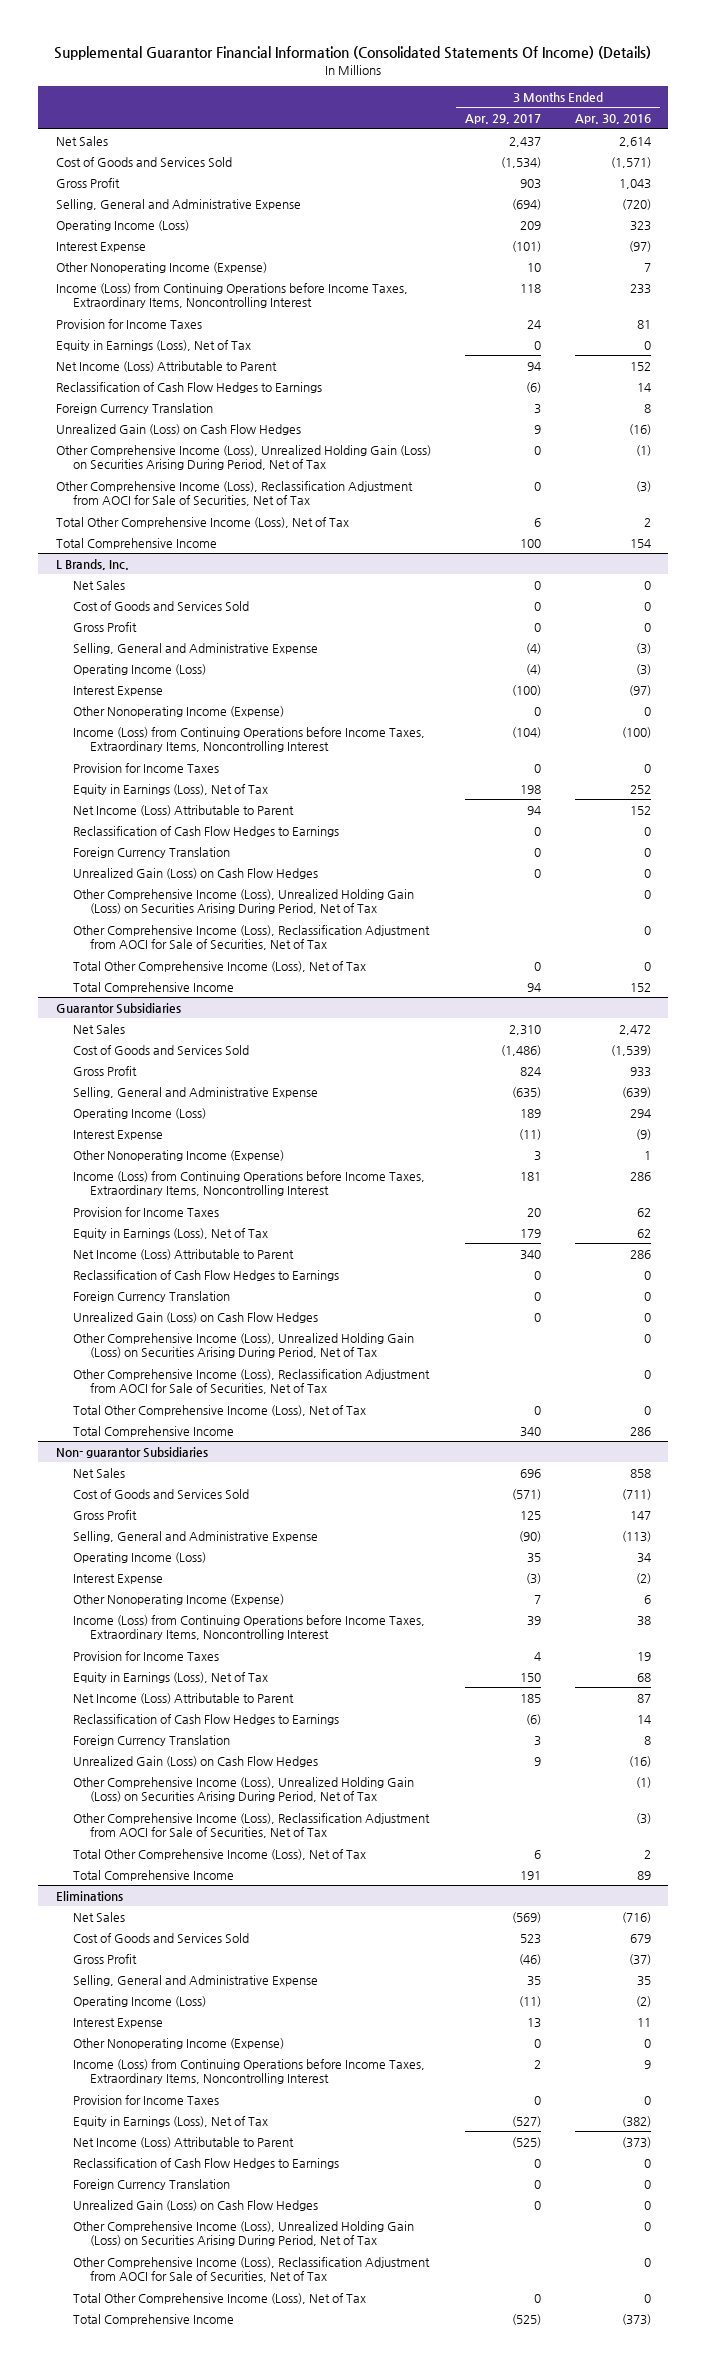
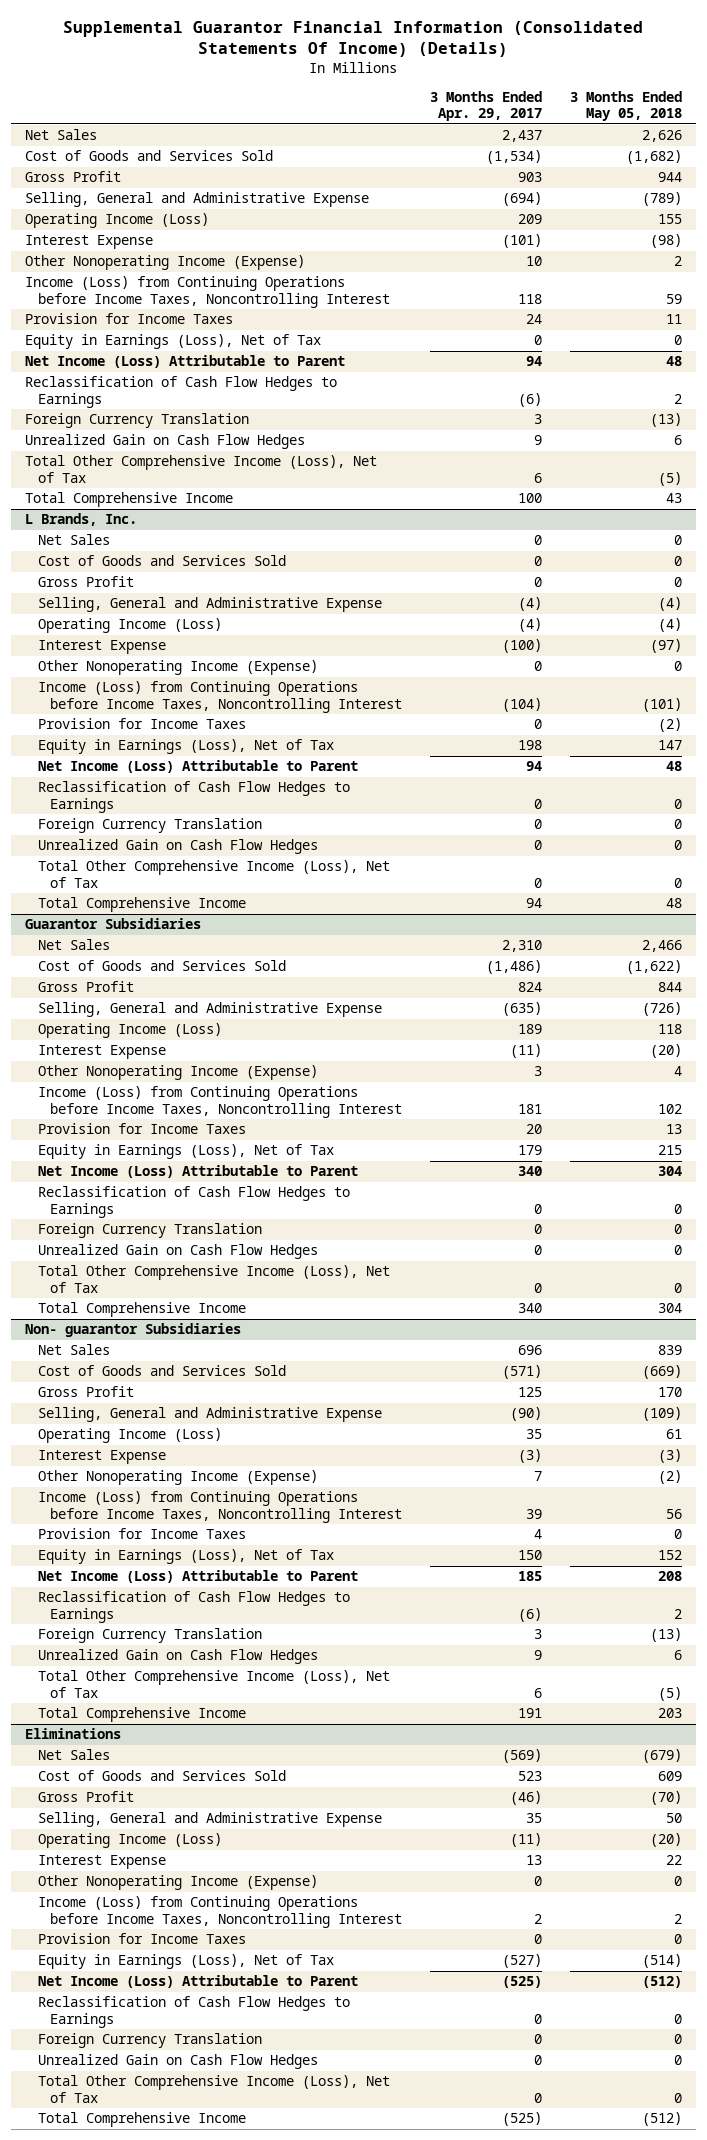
[575,114,652,125] Apr. 30, 2016 -> none
none -> [569,91,682,122] 3 Months Ended May 05, 2018
[55,282,408,309] Income (Loss) from Continuing Operations before Income Taxes, Extraordinary Items, Noncontrolling Interest -> [25,276,390,308] Income (Loss) from Continuing Operations before Income Taxes, Noncontrolling Interest
[55,444,431,471] Other Comprehensive Income (Loss), Unrealized Holding Gain (Loss) on Securities Arising During Period, Net of Tax -> none
[55,480,413,507] Other Comprehensive Income (Loss), Reclassification Adjustment from AOCI for Sale of Securities, Net of Tax -> none
[55,423,301,435] Unrealized Gain (Loss) on Cash Flow Hedges -> [25,434,306,450] Unrealized Gain on Cash Flow Hedges
[72,726,425,753] Income (Loss) from Continuing Operations before Income Taxes, Extraordinary Items, Noncontrolling Interest -> [37,681,402,713] Income (Loss) from Continuing Operations before Income Taxes, Noncontrolling Interest
[72,888,414,915] Other Comprehensive Income (Loss), Unrealized Holding Gain (Loss) on Securities Arising During Period, Net of Tax -> none
[72,924,430,951] Other Comprehensive Income (Loss), Reclassification Adjustment from AOCI for Sale of Securities, Net of Tax -> none
[72,867,318,879] Unrealized Gain (Loss) on Cash Flow Hedges -> [37,839,318,855] Unrealized Gain on Cash Flow Hedges
[72,1170,425,1197] Income (Loss) from Continuing Operations before Income Taxes, Extraordinary Items, Noncontrolling Interest -> [37,1086,402,1118] Income (Loss) from Continuing Operations before Income Taxes, Noncontrolling Interest
[72,1332,414,1359] Other Comprehensive Income (Loss), Unrealized Holding Gain (Loss) on Securities Arising During Period, Net of Tax -> none
[72,1368,430,1395] Other Comprehensive Income (Loss), Reclassification Adjustment from AOCI for Sale of Securities, Net of Tax -> none
[72,1311,318,1323] Unrealized Gain (Loss) on Cash Flow Hedges -> [37,1244,318,1260] Unrealized Gain on Cash Flow Hedges
[72,1614,425,1641] Income (Loss) from Continuing Operations before Income Taxes, Extraordinary Items, Noncontrolling Interest -> [37,1491,402,1523] Income (Loss) from Continuing Operations before Income Taxes, Noncontrolling Interest
[72,1776,414,1803] Other Comprehensive Income (Loss), Unrealized Holding Gain (Loss) on Securities Arising During Period, Net of Tax -> none
[72,1812,430,1839] Other Comprehensive Income (Loss), Reclassification Adjustment from AOCI for Sale of Securities, Net of Tax -> none
[72,1755,318,1767] Unrealized Gain (Loss) on Cash Flow Hedges -> [37,1649,318,1665] Unrealized Gain on Cash Flow Hedges
[72,2058,425,2085] Income (Loss) from Continuing Operations before Income Taxes, Extraordinary Items, Noncontrolling Interest -> [37,1896,402,1928] Income (Loss) from Continuing Operations before Income Taxes, Noncontrolling Interest
[72,2220,414,2247] Other Comprehensive Income (Loss), Unrealized Holding Gain (Loss) on Securities Arising During Period, Net of Tax -> none
[72,2256,430,2283] Other Comprehensive Income (Loss), Reclassification Adjustment from AOCI for Sale of Securities, Net of Tax -> none
[72,2199,318,2211] Unrealized Gain (Loss) on Cash Flow Hedges -> [37,2054,318,2070] Unrealized Gain on Cash Flow Hedges

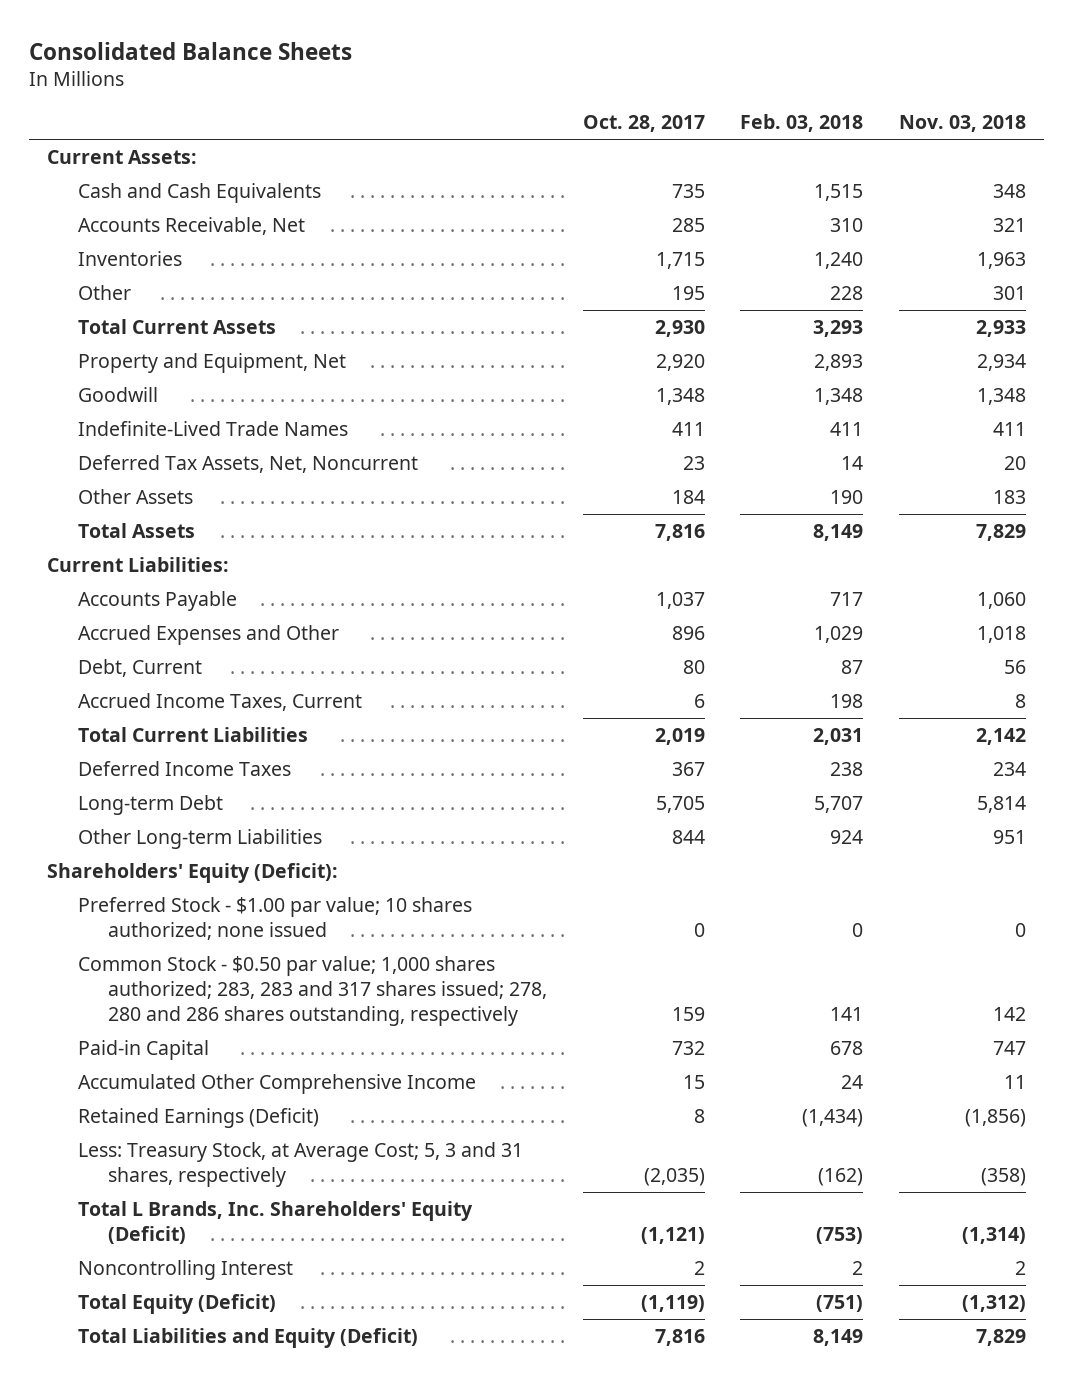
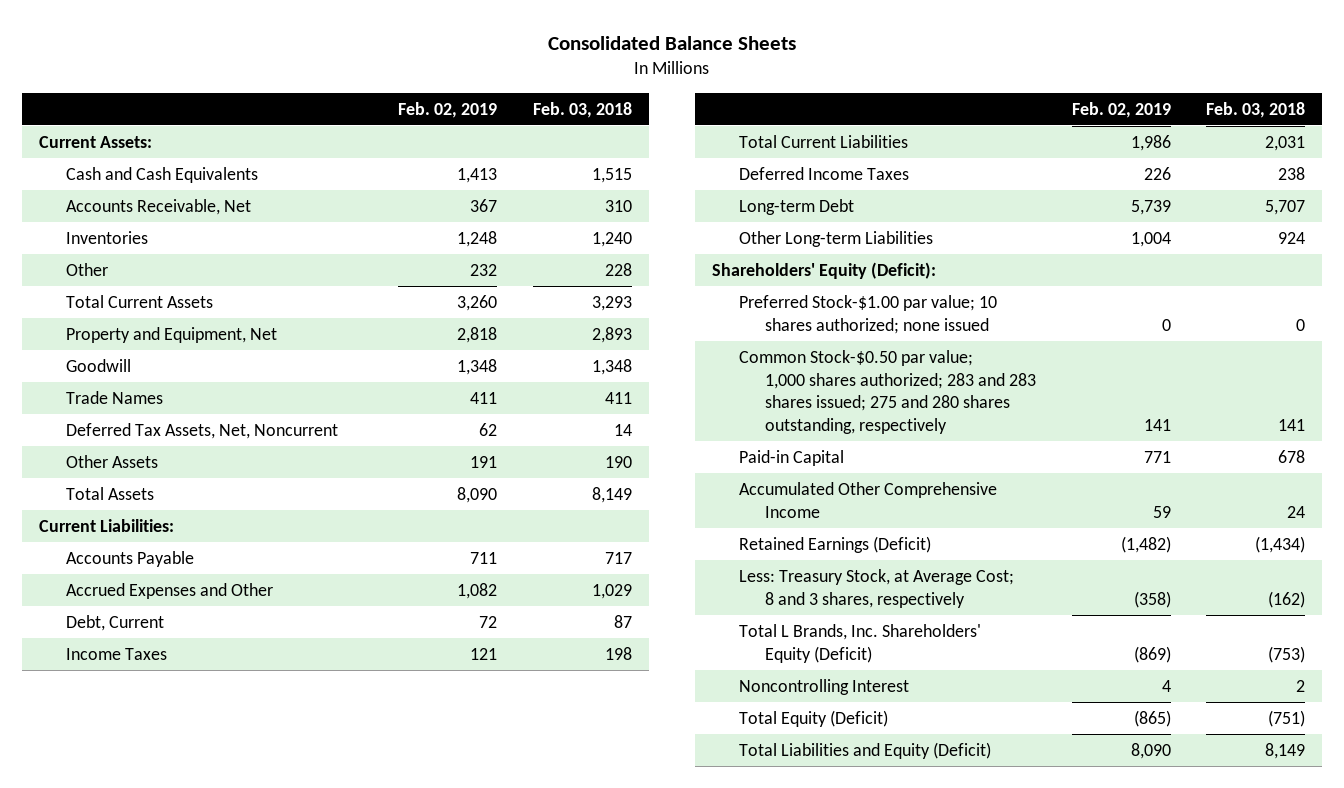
[582,115,705,133] Oct. 28, 2017 -> none
[899,115,1027,133] Nov. 03, 2018 -> none
none -> [398,101,498,118] Feb. 02, 2019
[77,421,348,437] Indefinite-Lived Trade Names -> [65,390,163,404] Trade Names
[77,693,362,712] Accrued Income Taxes, Current -> [65,647,167,660] Income Taxes
[77,897,472,941] Preferred Stock - $1.00 par value; 10 shares authorized; none issued -> [738,294,997,334] Preferred Stock-$1.00 par value; 10 shares authorized; none issued
[77,956,547,1027] Common Stock - $0.50 par value; 1,000 shares authorized; 283, 283 and 317 shares issued; 278, 280 and 286 shares outstanding, respectively -> [738,349,1037,434] Common Stock-$0.50 par value; 1,000 shares authorized; 283 and 283 shares issued; 275 and 280 shares outstanding, respectively
[77,1142,523,1188] Less: Treasury Stock, at Average Cost; 5, 3 and 31 shares, respectively -> [738,568,1014,608] Less: Treasury Stock, at Average Cost; 8 and 3 shares, respectively

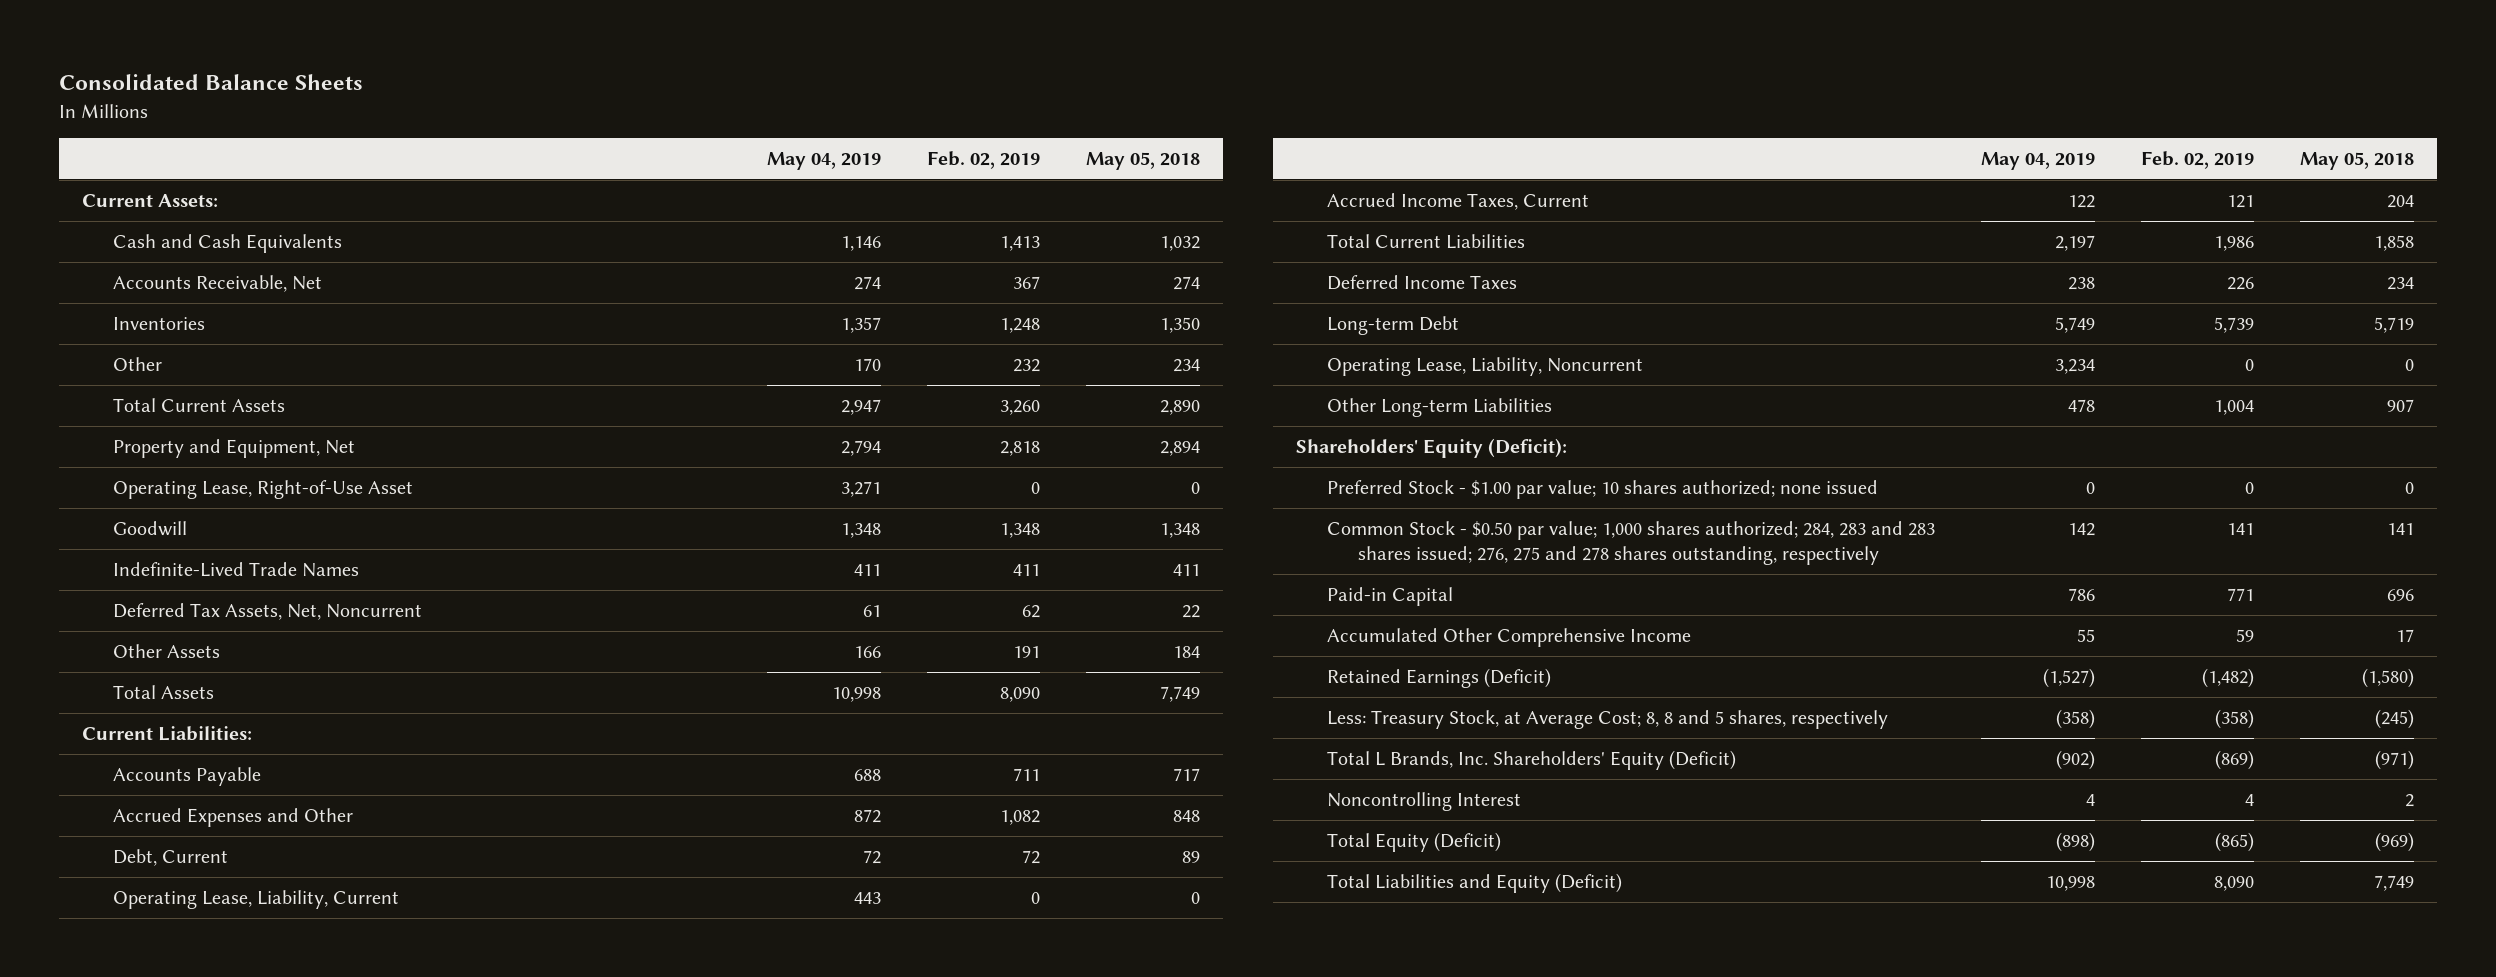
[532,101,632,118] Feb. 03, 2018 -> none
none -> [766,151,881,170] May 04, 2019
none -> [1085,151,1200,170] May 05, 2018
none -> [113,480,414,500] Operating Lease, Right-of-Use Asset
[65,390,163,404] Trade Names -> [113,562,360,578] Indefinite-Lived Trade Names
none -> [113,890,400,910] Operating Lease, Liability, Current
[65,647,167,660] Income Taxes -> [1327,193,1590,211] Accrued Income Taxes, Current
none -> [1327,357,1644,377] Operating Lease, Liability, Noncurrent
[738,294,997,334] Preferred Stock-$1.00 par value; 10 shares authorized; none issued -> [1327,480,1879,500] Preferred Stock - $1.00 par value; 10 shares authorized; none issued
[738,349,1037,434] Common Stock-$0.50 par value; 1,000 shares authorized; 283 and 283 shares issued; 275 and 280 shares outstanding, respectively -> [1327,521,1936,566] Common Stock - $0.50 par value; 1,000 shares authorized; 284, 283 and 283 shares issued; 276, 275 and 278 shares outstanding, respectively
[738,568,1014,608] Less: Treasury Stock, at Average Cost; 8 and 3 shares, respectively -> [1327,710,1889,730] Less: Treasury Stock, at Average Cost; 8, 8 and 5 shares, respectively

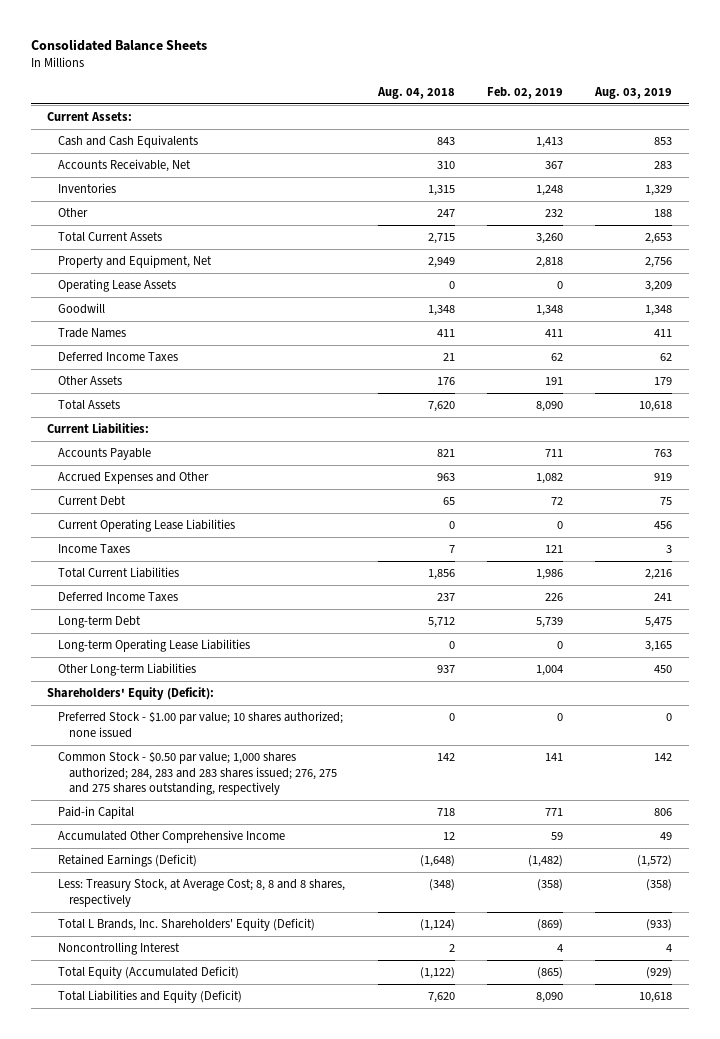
[766,151,881,170] May 04, 2019 -> none
[1085,151,1200,170] May 05, 2018 -> none
none -> [376,86,455,99] Aug. 04, 2018
none -> [594,86,673,99] Aug. 03, 2019
[113,480,414,500] Operating Lease, Right-of-Use Asset -> [58,279,177,293] Operating Lease Assets
[113,562,360,578] Indefinite-Lived Trade Names -> [58,328,127,339] Trade Names
[113,603,423,621] Deferred Tax Assets, Net, Noncurrent -> [58,352,179,363] Deferred Income Taxes
[113,849,229,867] Debt, Current -> [58,496,127,507] Current Debt
[113,890,400,910] Operating Lease, Liability, Current -> [58,519,236,533] Current Operating Lease Liabilities
[1327,193,1590,211] Accrued Income Taxes, Current -> [58,544,131,555] Income Taxes
[1327,357,1644,377] Operating Lease, Liability, Noncurrent -> [58,639,251,653] Long-term Operating Lease Liabilities
[1327,521,1936,566] Common Stock - $0.50 par value; 1,000 shares authorized; 284, 283 and 283 shares issued; 276, 275 and 278 shares outstanding, respectively -> [58,751,337,796] Common Stock - $0.50 par value; 1,000 shares authorized; 284, 283 and 283 shares issued; 276, 275 and 275 shares outstanding, respectively
[1327,710,1889,730] Less: Treasury Stock, at Average Cost; 8, 8 and 5 shares, respectively -> [58,879,346,907] Less: Treasury Stock, at Average Cost; 8, 8 and 8 shares, respectively
[1327,832,1502,853] Total Equity (Deficit) -> [58,966,240,980] Total Equity (Accumulated Deficit)

